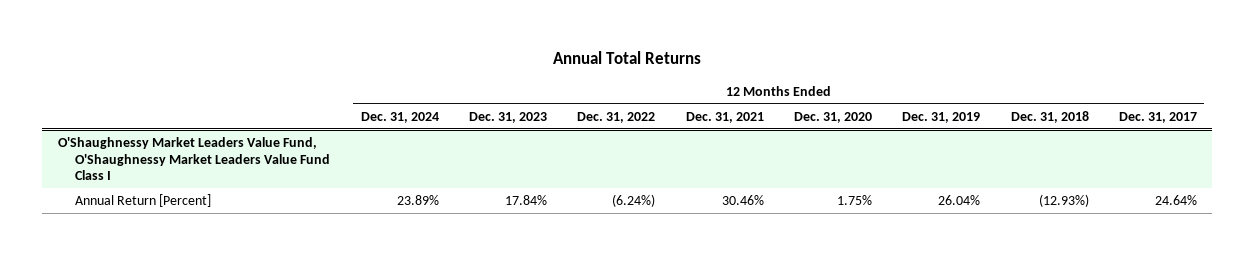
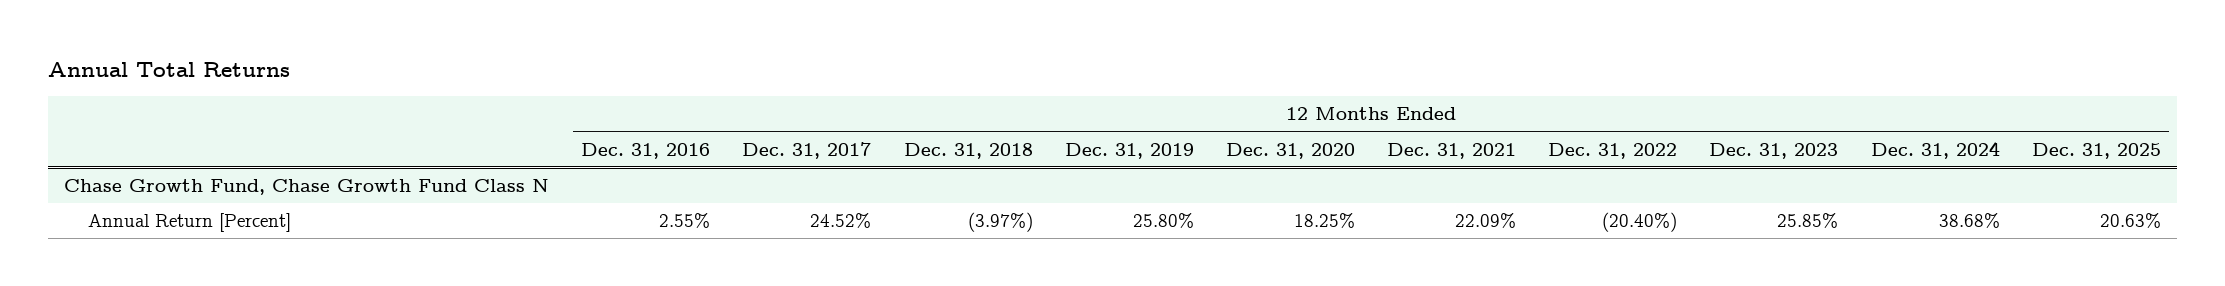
none -> [581,142,711,159] Dec. 31, 2016
none -> [2031,142,2161,159] Dec. 31, 2025
[57,137,331,181] O'Shaughnessy Market Leaders Value Fund, O'Shaughnessy Market Leaders Value Fund Class I -> none
none -> [64,179,550,196] Chase Growth Fund, Chase Growth Fund Class N
[396,195,439,206] 23.89% -> [1938,213,2000,229] 38.68%
[505,195,548,206] 17.84% -> [1777,213,1839,229] 25.85%
[612,194,656,208] (6.24%) -> [1602,212,1678,233] (20.40%)
[721,195,764,206] 30.46% -> [1455,213,1517,229] 22.09%
[836,195,872,206] 1.75% -> [1293,213,1355,229] 18.25%
[938,195,981,206] 26.04% -> [1132,213,1194,229] 25.80%
[1038,194,1089,208] (12.93%) -> [967,212,1033,233] (3.97%)
[1154,195,1197,206] 24.64% -> [810,213,872,229] 24.52%

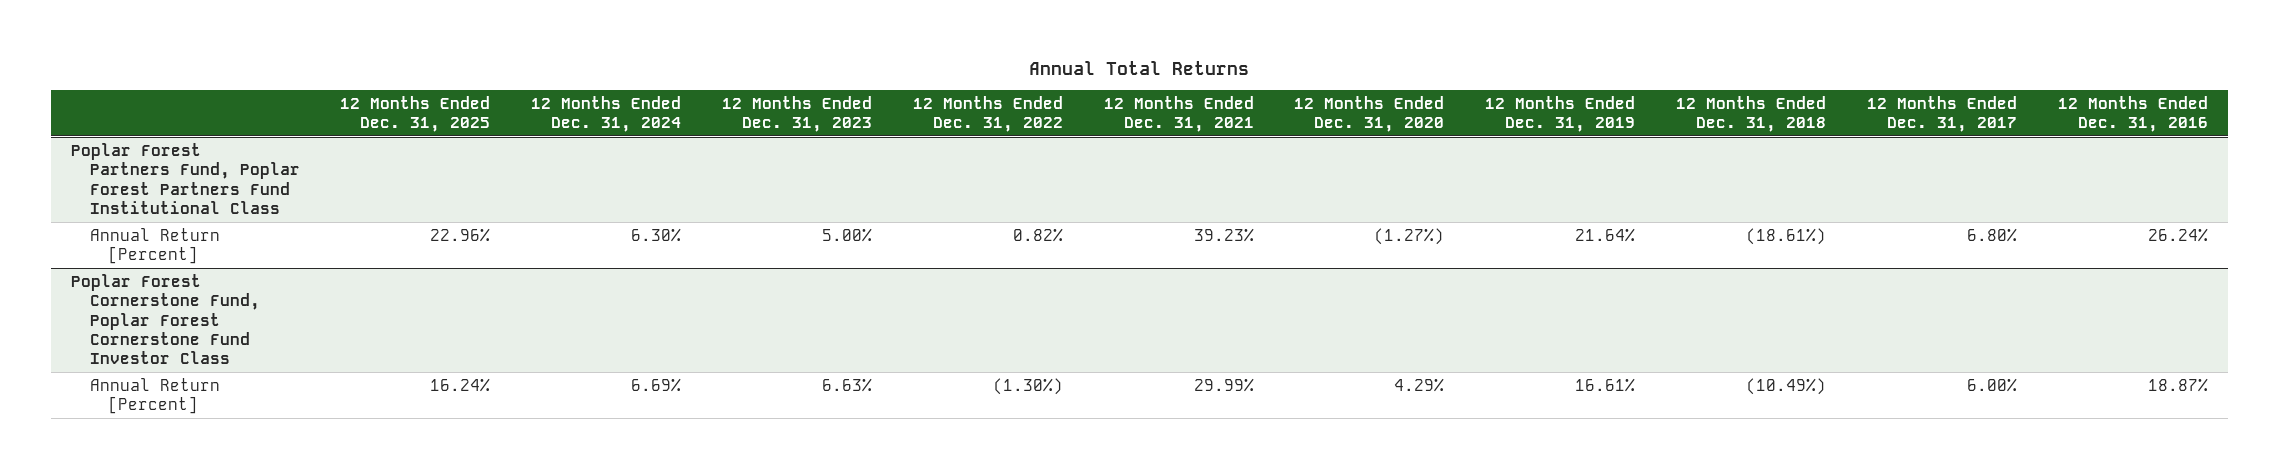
[64,179,550,196] Chase Growth Fund, Chase Growth Fund Class N -> none
none -> [71,142,300,215] Poplar Forest Partners Fund, Poplar Forest Partners Fund Institutional Class
[659,213,711,229] 2.55% -> [2147,227,2208,242] 26.24%
[810,213,872,229] 24.52% -> [1966,227,2017,242] 6.80%
[967,212,1033,233] (3.97%) -> [1746,227,1827,245] (18.61%)
[1132,213,1194,229] 25.80% -> [1575,227,1636,242] 21.64%
[1293,213,1355,229] 18.25% -> [1374,227,1445,245] (1.27%)
[1455,213,1517,229] 22.09% -> [1193,227,1254,242] 39.23%
[1602,212,1678,233] (20.40%) -> [1012,227,1063,242] 0.82%
[1777,213,1839,229] 25.85% -> [821,227,872,242] 5.00%
[1938,213,2000,229] 38.68% -> [631,227,682,242] 6.30%
[2099,213,2161,229] 20.63% -> [430,227,491,242] 22.96%
none -> [71,273,260,365] Poplar Forest Cornerstone Fund, Poplar Forest Cornerstone Fund Investor Class
none -> [89,377,220,415] Annual Return [Percent]

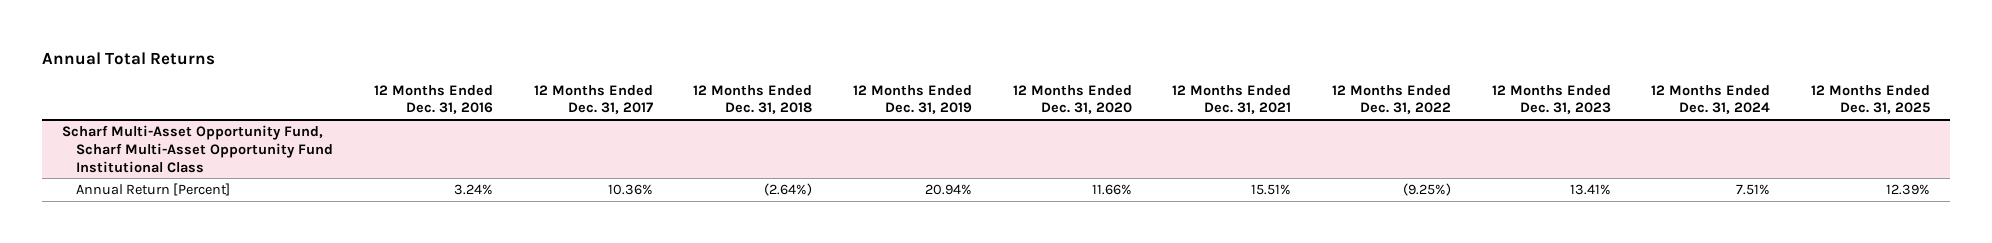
[71,142,300,215] Poplar Forest Partners Fund, Poplar Forest Partners Fund Institutional Class -> none
[71,273,260,365] Poplar Forest Cornerstone Fund, Poplar Forest Cornerstone Fund Investor Class -> none
[89,377,220,415] Annual Return [Percent] -> none
none -> [61,124,334,173] Scharf Multi-Asset Opportunity Fund, Scharf Multi-Asset Opportunity Fund Institutional Class
[430,227,491,242] 22.96% -> [1885,183,1930,195] 12.39%
[631,227,682,242] 6.30% -> [1736,183,1771,195] 7.51%
[821,227,872,242] 5.00% -> [1569,183,1611,195] 13.41%
[1012,227,1063,242] 0.82% -> [1402,182,1451,196] (9.25%)
[1193,227,1254,242] 39.23% -> [1251,183,1292,195] 15.51%
[1374,227,1445,245] (1.27%) -> [1091,183,1132,195] 11.66%
[1575,227,1636,242] 21.64% -> [924,183,972,195] 20.94%
[1746,227,1827,245] (18.61%) -> [764,182,813,196] (2.64%)
[1966,227,2017,242] 6.80% -> [607,183,653,195] 10.36%
[2147,227,2208,242] 26.24% -> [453,183,493,195] 3.24%

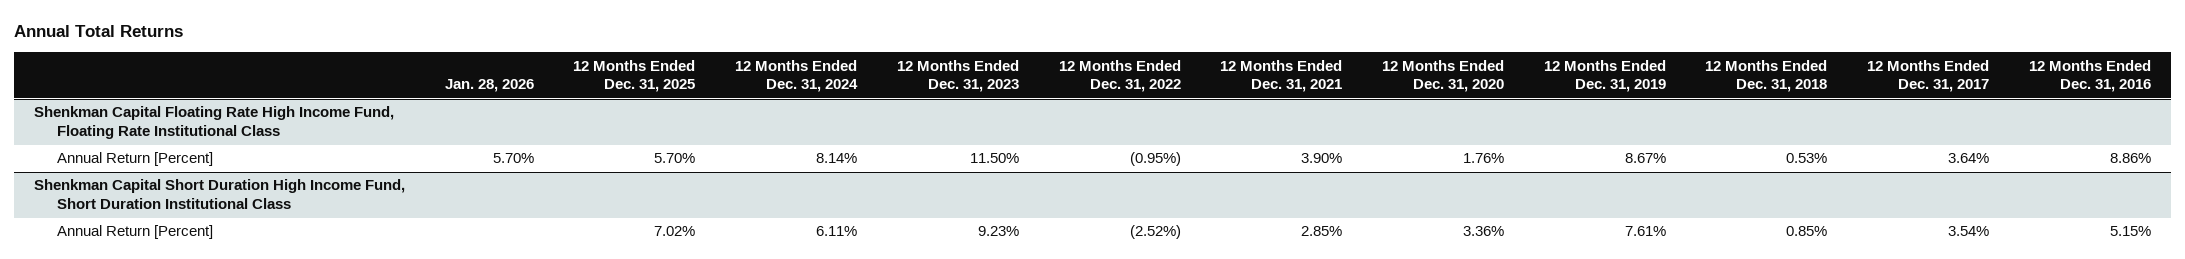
none -> [444,79,534,93] Jan. 28, 2026
[61,124,334,173] Scharf Multi-Asset Opportunity Fund, Scharf Multi-Asset Opportunity Fund Institutional Class -> none
none -> [34,106,395,140] Shenkman Capital Floating Rate High Income Fund, Floating Rate Institutional Class
[453,183,493,195] 3.24% -> [2109,153,2151,164] 8.86%
[607,183,653,195] 10.36% -> [1948,153,1990,164] 3.64%
[764,182,813,196] (2.64%) -> [1786,153,1828,164] 0.53%
[924,183,972,195] 20.94% -> [1624,153,1666,164] 8.67%
[1091,183,1132,195] 11.66% -> [1462,153,1504,164] 1.76%
[1251,183,1292,195] 15.51% -> [1301,153,1343,164] 3.90%
[1402,182,1451,196] (9.25%) -> [1129,152,1181,167] (0.95%)
[1569,183,1611,195] 13.41% -> [969,153,1019,164] 11.50%
[1736,183,1771,195] 7.51% -> [816,153,858,164] 8.14%
[1885,183,1930,195] 12.39% -> [654,153,696,164] 5.70%
none -> [34,179,406,210] Shenkman Capital Short Duration High Income Fund, Short Duration Institutional Class
none -> [57,225,214,240] Annual Return [Percent]

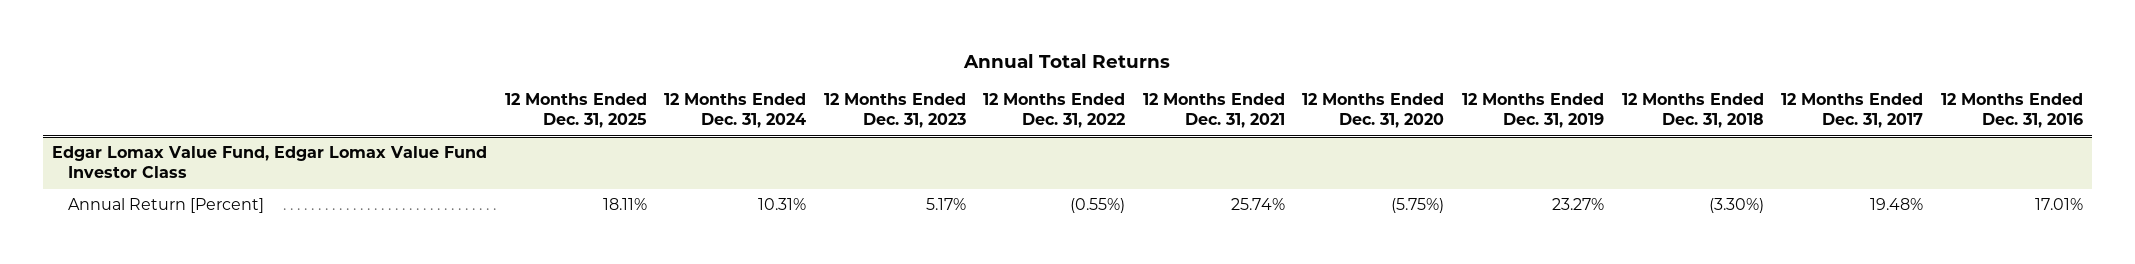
[444,79,534,93] Jan. 28, 2026 -> none
[34,106,395,140] Shenkman Capital Floating Rate High Income Fund, Floating Rate Institutional Class -> none
[34,179,406,210] Shenkman Capital Short Duration High Income Fund, Short Duration Institutional Class -> none
[57,225,214,240] Annual Return [Percent] -> none
none -> [52,146,488,179] Edgar Lomax Value Fund, Edgar Lomax Value Fund Investor Class
[654,153,696,164] 5.70% -> [602,198,647,211] 18.11%
[816,153,858,164] 8.14% -> [758,198,807,211] 10.31%
[969,153,1019,164] 11.50% -> [925,198,966,211] 5.17%
[1129,152,1181,167] (0.95%) -> [1070,198,1126,214] (0.55%)
[1301,153,1343,164] 3.90% -> [1230,198,1285,211] 25.74%
[1462,153,1504,164] 1.76% -> [1391,198,1445,214] (5.75%)
[1624,153,1666,164] 8.67% -> [1552,198,1605,211] 23.27%
[1786,153,1828,164] 0.53% -> [1708,198,1764,214] (3.30%)
[1948,153,1990,164] 3.64% -> [1870,198,1924,211] 19.48%
[2109,153,2151,164] 8.86% -> [2034,198,2083,211] 17.01%

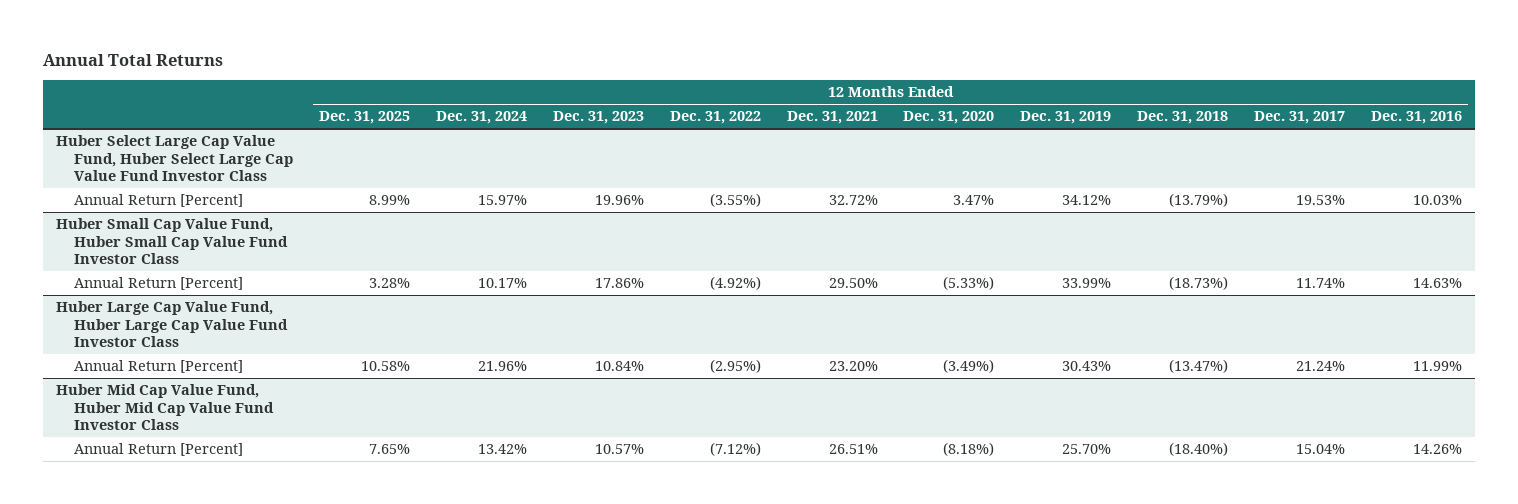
[52,146,488,179] Edgar Lomax Value Fund, Edgar Lomax Value Fund Investor Class -> none
none -> [56,135,294,182] Huber Select Large Cap Value Fund, Huber Select Large Cap Value Fund Investor Class
[602,198,647,211] 18.11% -> [369,195,411,206] 8.99%
[758,198,807,211] 10.31% -> [478,195,528,206] 15.97%
[925,198,966,211] 5.17% -> [594,195,644,206] 19.96%
[1070,198,1126,214] (0.55%) -> [709,193,761,208] (3.55%)
[1230,198,1285,211] 25.74% -> [828,195,878,206] 32.72%
[1391,198,1445,214] (5.75%) -> [953,195,995,206] 3.47%
[1552,198,1605,211] 23.27% -> [1062,195,1112,206] 34.12%
[1708,198,1764,214] (3.30%) -> [1169,193,1229,208] (13.79%)
[1870,198,1924,211] 19.48% -> [1295,195,1345,206] 19.53%
[2034,198,2083,211] 17.01% -> [1412,195,1462,206] 10.03%
none -> [56,218,289,265] Huber Small Cap Value Fund, Huber Small Cap Value Fund Investor Class
none -> [74,277,244,291] Annual Return [Percent]
none -> [56,301,289,348] Huber Large Cap Value Fund, Huber Large Cap Value Fund Investor Class
none -> [74,360,244,374] Annual Return [Percent]
none -> [56,384,275,431] Huber Mid Cap Value Fund, Huber Mid Cap Value Fund Investor Class
none -> [74,443,244,457] Annual Return [Percent]

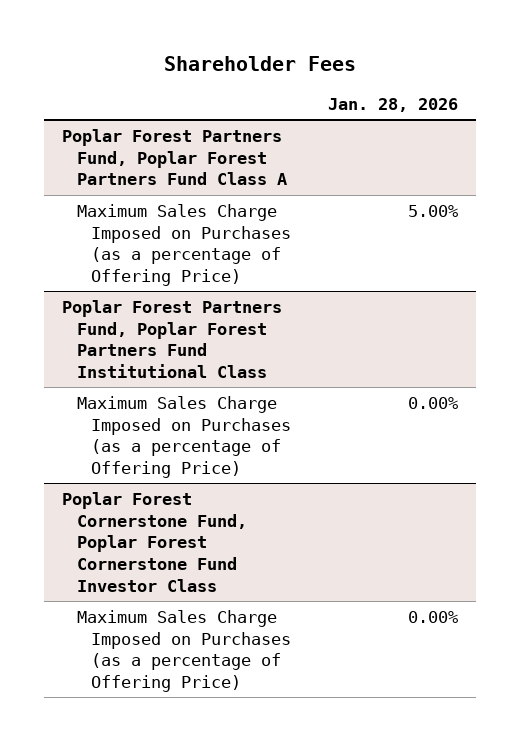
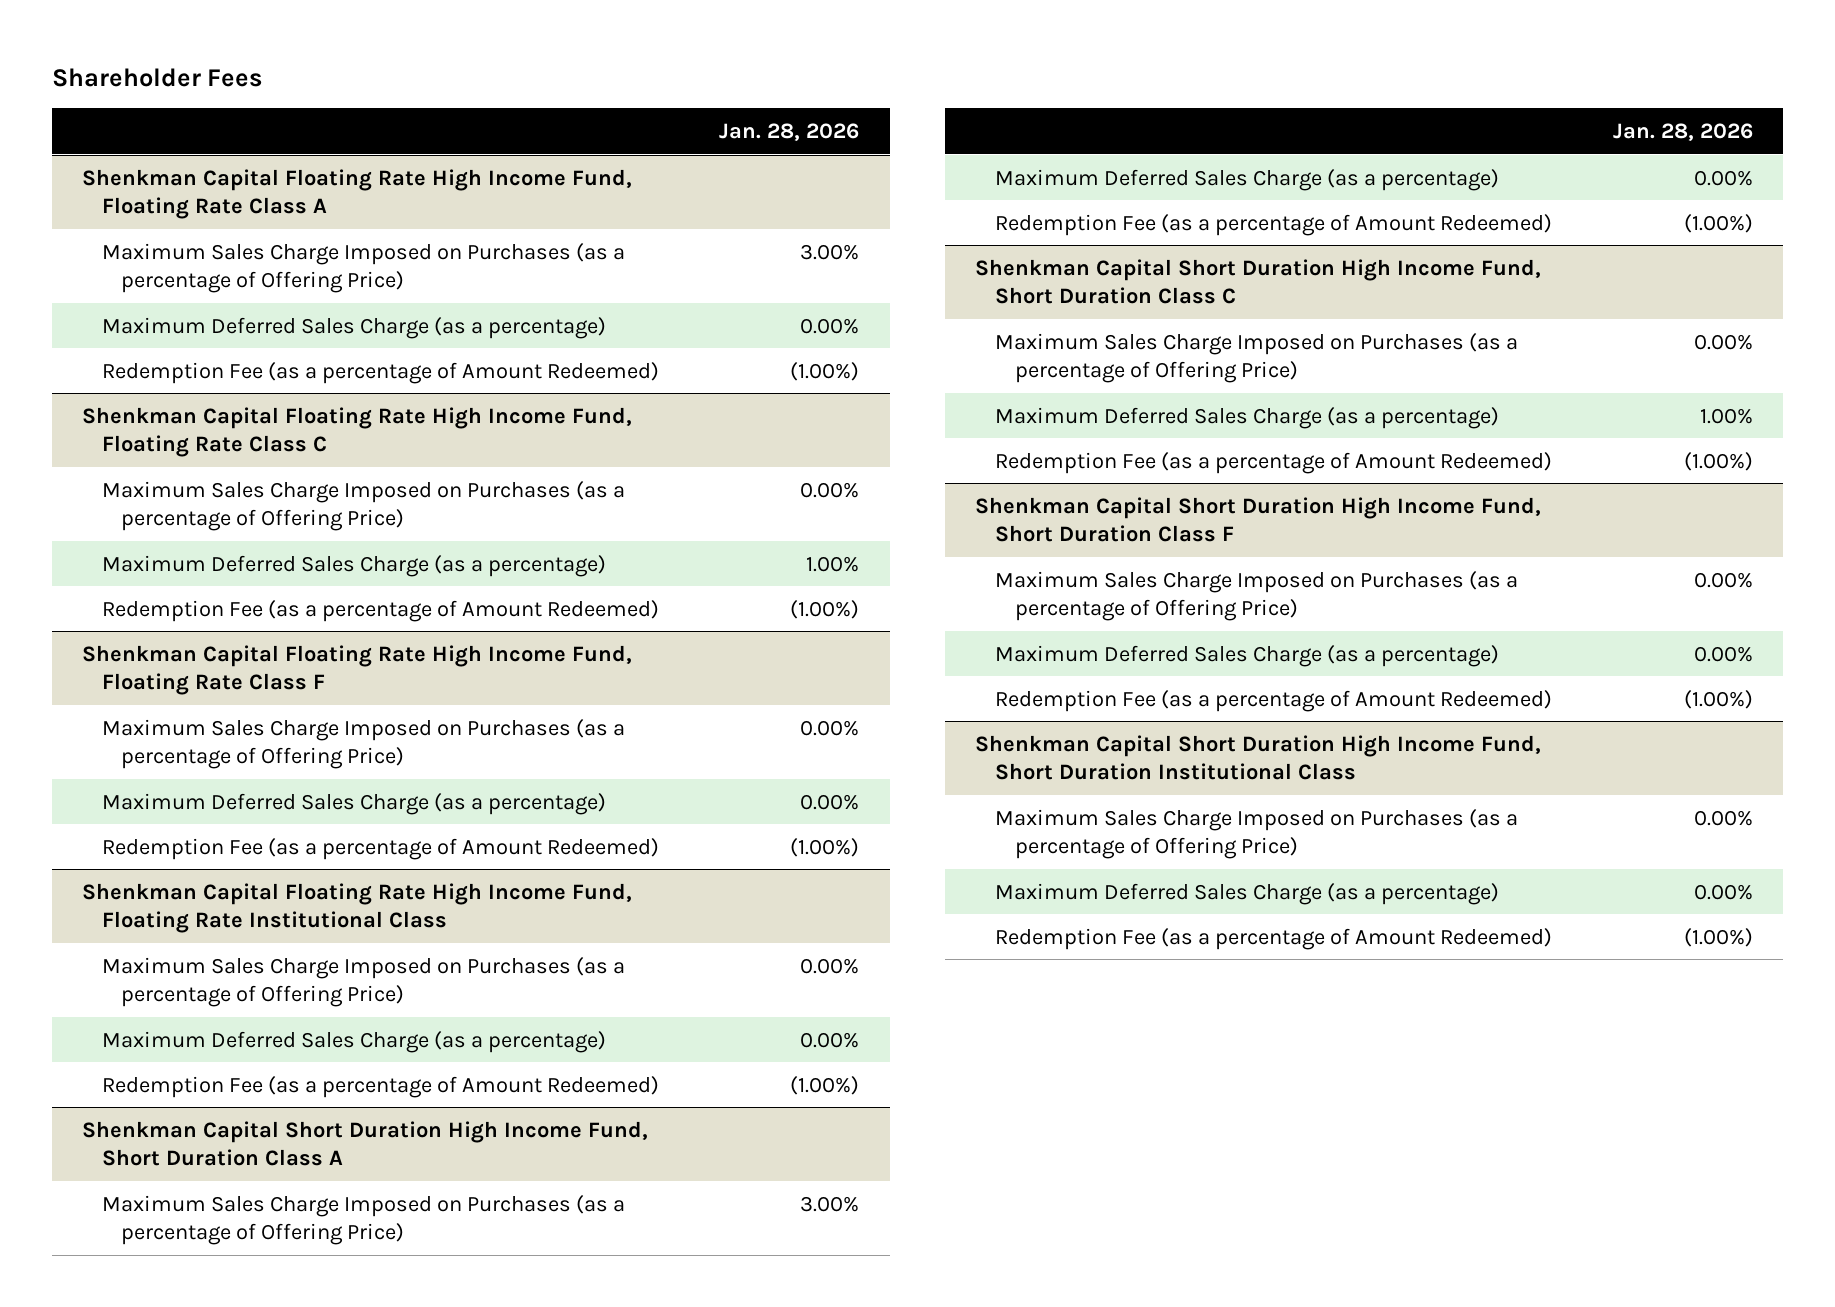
[62,128,287,186] Poplar Forest Partners Fund, Poplar Forest Partners Fund Class A -> none
[62,299,283,378] Poplar Forest Partners Fund, Poplar Forest Partners Fund Institutional Class -> none
none -> [81,168,632,220] Shenkman Capital Floating Rate High Income Fund, Floating Rate Class A
[407,204,458,217] 5.00% -> [800,243,860,260] 3.00%
none -> [101,316,606,339] Maximum Deferred Sales Charge (as a percentage)
none -> [101,361,659,384] Redemption Fee (as a percentage of Amount Redeemed)
none -> [81,406,632,458] Shenkman Capital Floating Rate High Income Fund, Floating Rate Class C
[62,491,247,592] Poplar Forest Cornerstone Fund, Poplar Forest Cornerstone Fund Investor Class -> none
none -> [101,554,606,577] Maximum Deferred Sales Charge (as a percentage)
none -> [101,599,659,622] Redemption Fee (as a percentage of Amount Redeemed)
none -> [81,644,632,696] Shenkman Capital Floating Rate High Income Fund, Floating Rate Class F
none -> [101,792,606,815] Maximum Deferred Sales Charge (as a percentage)
none -> [101,837,659,860] Redemption Fee (as a percentage of Amount Redeemed)
none -> [81,882,632,934] Shenkman Capital Floating Rate High Income Fund, Floating Rate Institutional Class
none -> [101,956,625,1008] Maximum Sales Charge Imposed on Purchases (as a percentage of Offering Price)
none -> [101,1030,606,1053] Maximum Deferred Sales Charge (as a percentage)
none -> [101,1075,659,1098] Redemption Fee (as a percentage of Amount Redeemed)
none -> [81,1120,648,1167] Shenkman Capital Short Duration High Income Fund, Short Duration Class A
none -> [101,1194,625,1246] Maximum Sales Charge Imposed on Purchases (as a percentage of Offering Price)
none -> [995,168,1500,191] Maximum Deferred Sales Charge (as a percentage)
none -> [995,213,1553,236] Redemption Fee (as a percentage of Amount Redeemed)
none -> [975,258,1542,305] Shenkman Capital Short Duration High Income Fund, Short Duration Class C
none -> [995,332,1519,384] Maximum Sales Charge Imposed on Purchases (as a percentage of Offering Price)
none -> [995,406,1500,429] Maximum Deferred Sales Charge (as a percentage)
none -> [995,451,1553,474] Redemption Fee (as a percentage of Amount Redeemed)
none -> [975,496,1542,543] Shenkman Capital Short Duration High Income Fund, Short Duration Class F
none -> [995,570,1519,622] Maximum Sales Charge Imposed on Purchases (as a percentage of Offering Price)
none -> [995,644,1500,667] Maximum Deferred Sales Charge (as a percentage)
none -> [995,689,1553,712] Redemption Fee (as a percentage of Amount Redeemed)
none -> [975,734,1542,781] Shenkman Capital Short Duration High Income Fund, Short Duration Institutional Class
none -> [995,808,1519,860] Maximum Sales Charge Imposed on Purchases (as a percentage of Offering Price)
none -> [995,882,1500,905] Maximum Deferred Sales Charge (as a percentage)
none -> [995,927,1553,950] Redemption Fee (as a percentage of Amount Redeemed)

